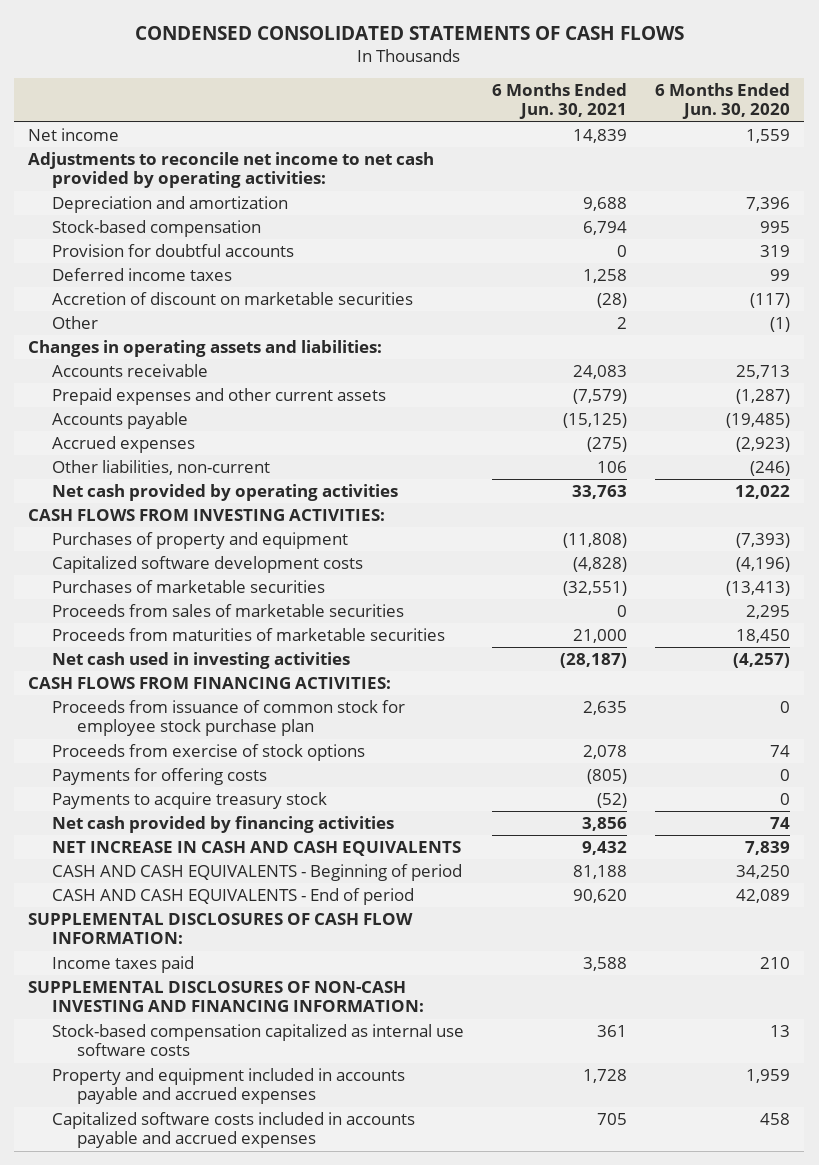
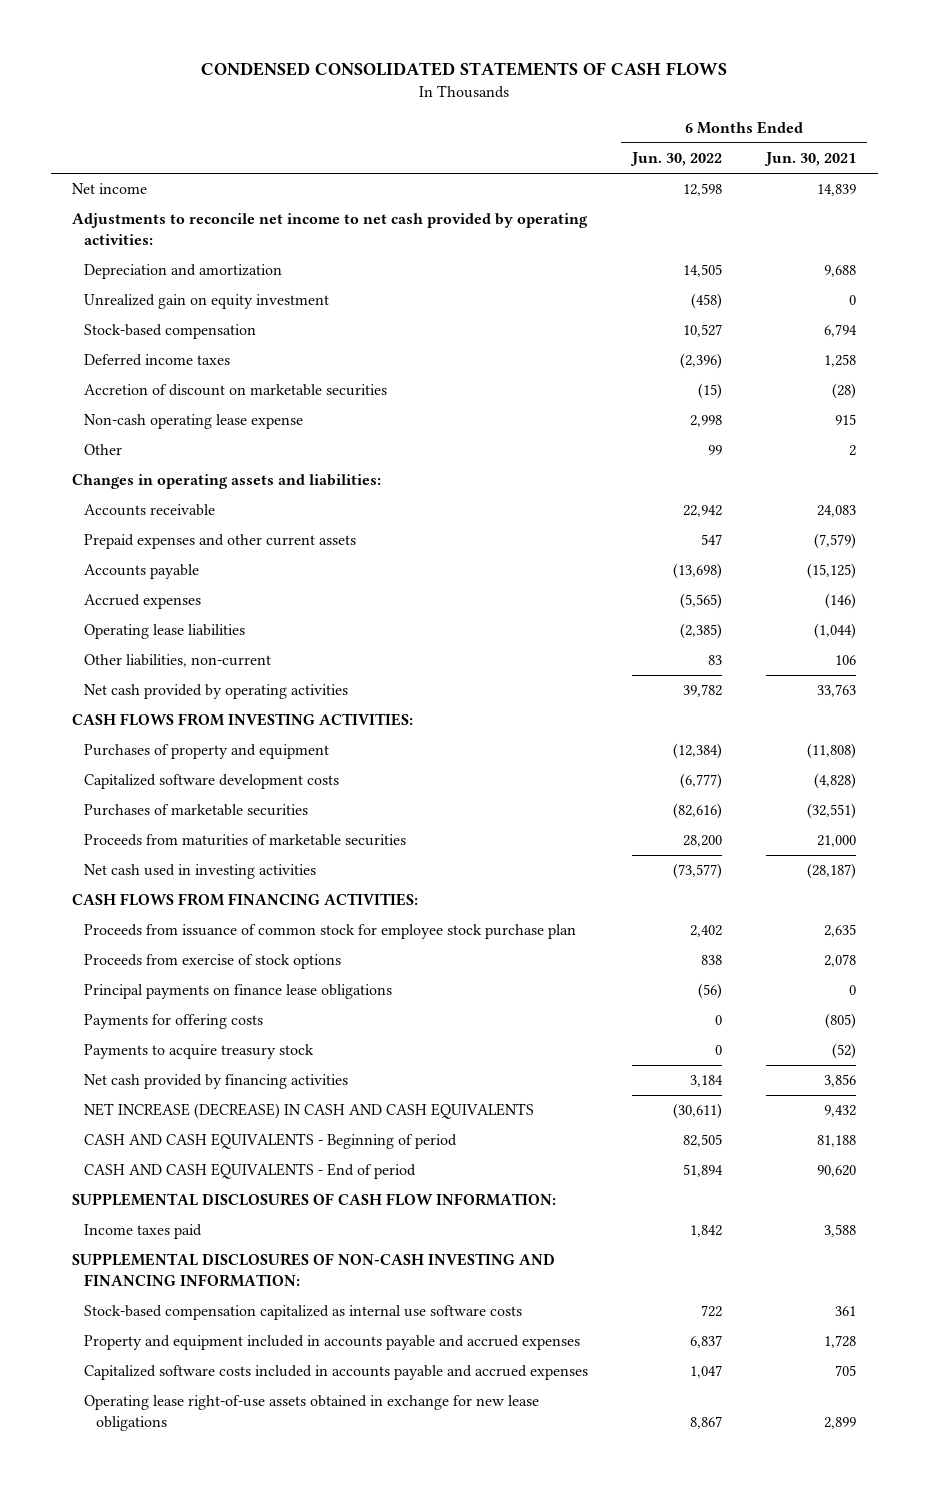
[655,82,791,120] 6 Months Ended Jun. 30, 2020 -> none
none -> [629,152,722,167] Jun. 30, 2022
none -> [84,294,330,310] Unrealized gain on equity investment
[52,243,295,257] Provision for doubtful accounts -> none
none -> [84,414,304,430] Non-cash operating lease expense
[587,436,628,452] (275) -> [824,593,856,610] (146)
none -> [84,624,246,640] Operating lease liabilities
[52,603,405,617] Proceeds from sales of marketable securities -> none
none -> [84,984,393,1000] Principal payments on finance lease obligations
[52,840,462,856] NET INCREASE IN CASH AND CASH EQUIVALENTS -> [84,1103,535,1120] NET INCREASE (DECREASE) IN CASH AND CASH EQUIVALENTS
none -> [84,1395,540,1431] Operating lease right-of-use assets obtained in exchange for new lease obligations

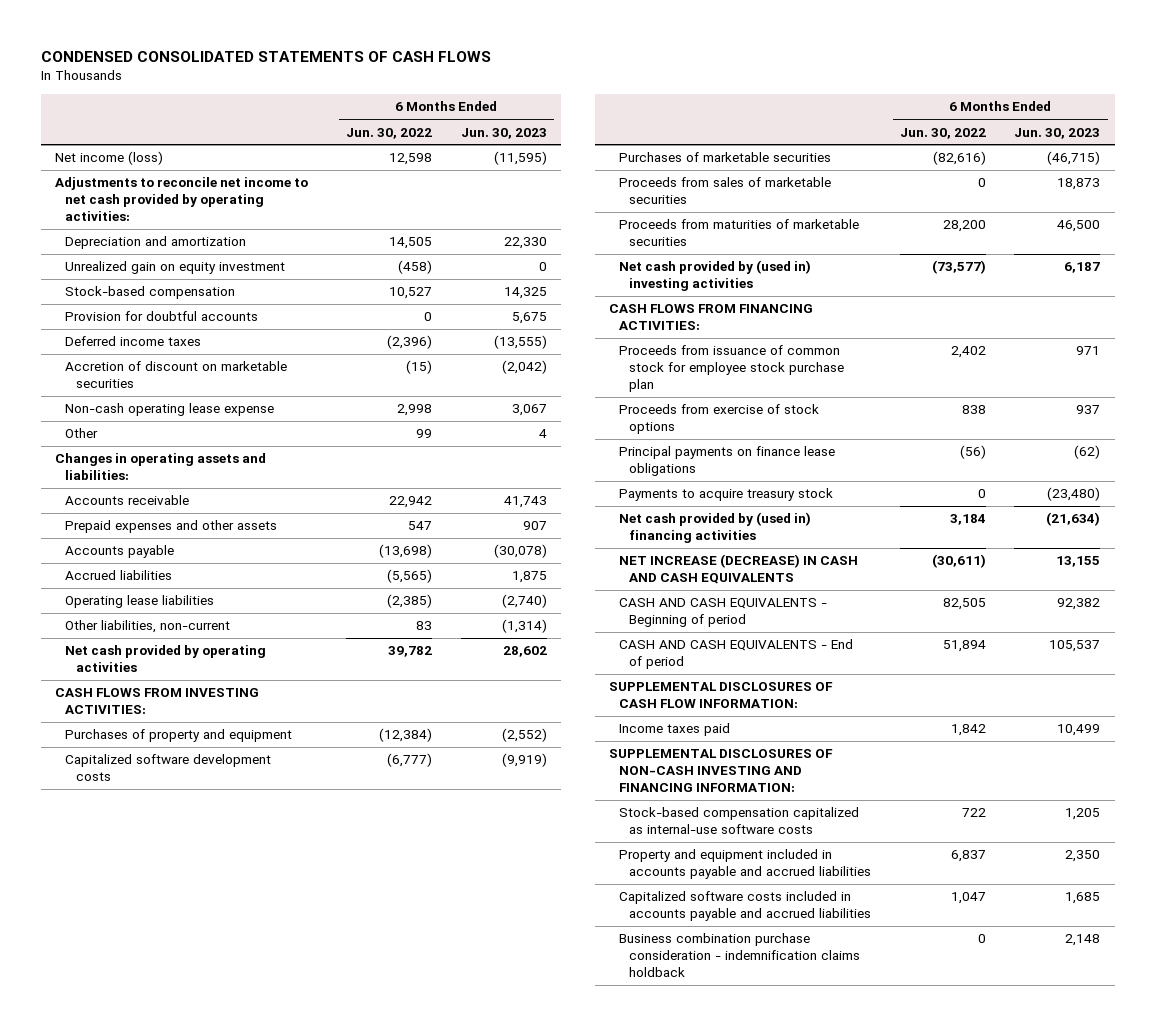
[763,152,856,167] Jun. 30, 2021 -> none
none -> [460,127,547,139] Jun. 30, 2023
[72,183,148,195] Net income -> [55,151,164,166] Net income (loss)
none -> [65,311,259,322] Provision for doubtful accounts
[84,534,357,550] Prepaid expenses and other current assets -> [65,520,278,534] Prepaid expenses and other assets
[84,594,202,610] Accrued expenses -> [65,570,173,581] Accrued liabilities
none -> [619,177,832,205] Proceeds from sales of marketable securities
[84,864,317,880] Net cash used in investing activities -> [619,260,812,292] Net cash provided by (used in) investing activities
[84,1014,264,1030] Payments for offering costs -> none
[84,1074,349,1090] Net cash provided by financing activities -> [619,512,812,544] Net cash provided by (used in) financing activities
[84,1395,540,1431] Operating lease right-of-use assets obtained in exchange for new lease obligations -> none
[84,1305,523,1321] Stock-based compensation capitalized as internal use software costs -> [619,807,860,835] Stock-based compensation capitalized as internal-use software costs
[84,1335,581,1351] Property and equipment included in accounts payable and accrued expenses -> [619,849,872,880] Property and equipment included in accounts payable and accrued liabilities
[84,1365,589,1381] Capitalized software costs included in accounts payable and accrued expenses -> [619,891,872,922] Capitalized software costs included in accounts payable and accrued liabilities
none -> [619,933,861,978] Business combination purchase consideration - indemnification claims holdback

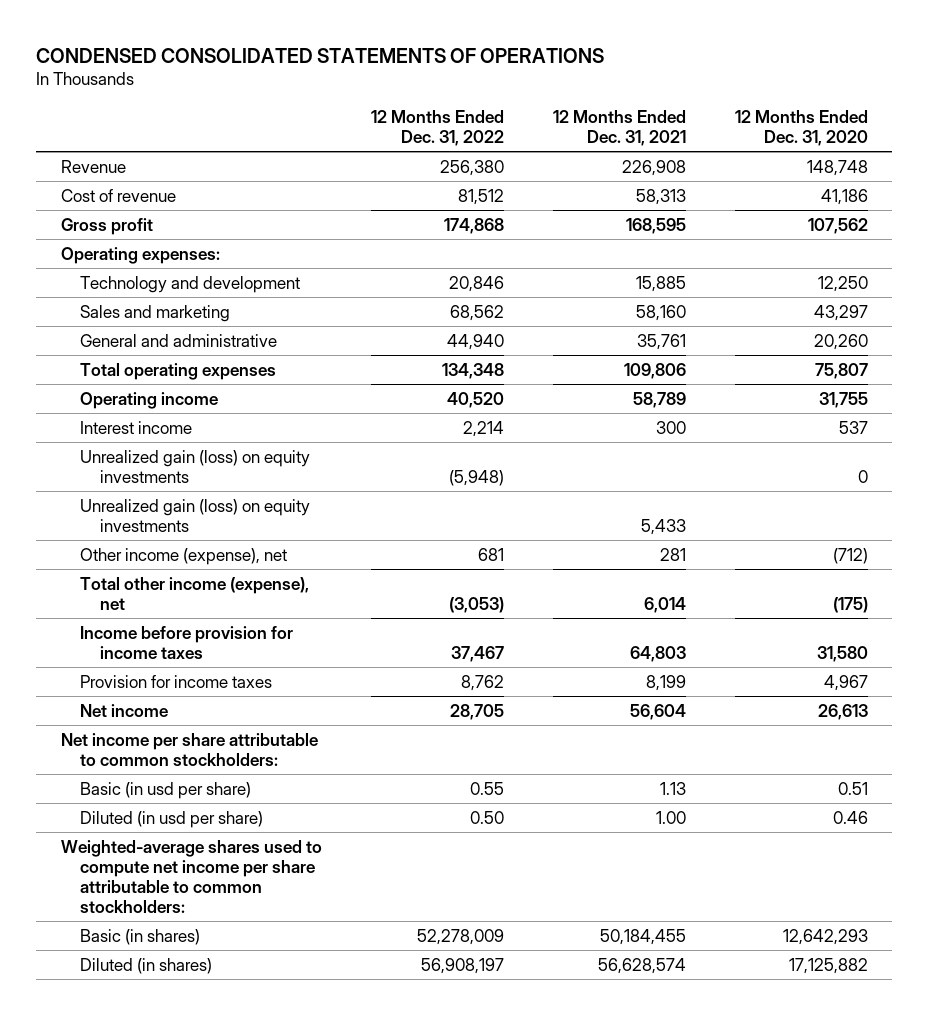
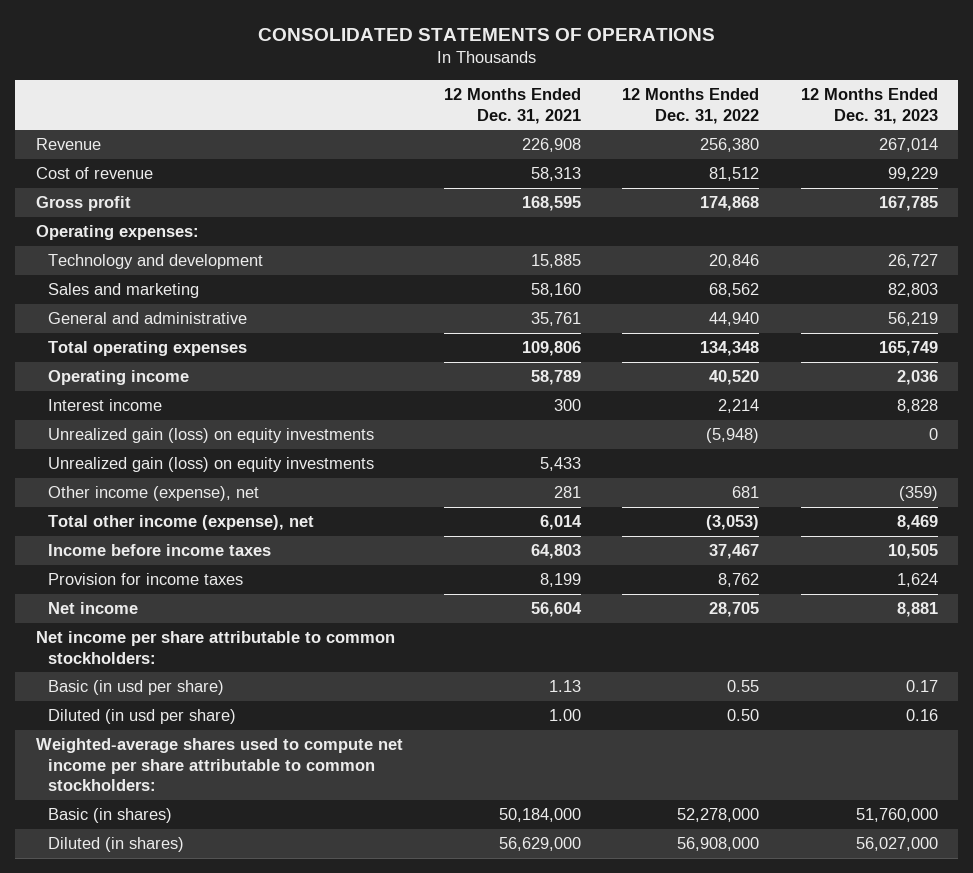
[36,47,605,63] CONDENSED CONSOLIDATED STATEMENTS OF OPERATIONS -> [257,27,715,41] CONSOLIDATED STATEMENTS OF OPERATIONS
[734,109,868,146] 12 Months Ended Dec. 31, 2020 -> none
none -> [800,88,938,124] 12 Months Ended Dec. 31, 2023
[80,625,294,659] Income before provision for income taxes -> [48,544,272,557] Income before income taxes
[416,928,504,945] 52,278,009 -> [677,808,760,823] 52,278,000
[599,928,686,945] 50,184,455 -> [499,808,582,823] 50,184,000
[420,957,504,974] 56,908,197 -> [677,837,760,852] 56,908,000
[597,957,686,974] 56,628,574 -> [499,837,582,852] 56,629,000

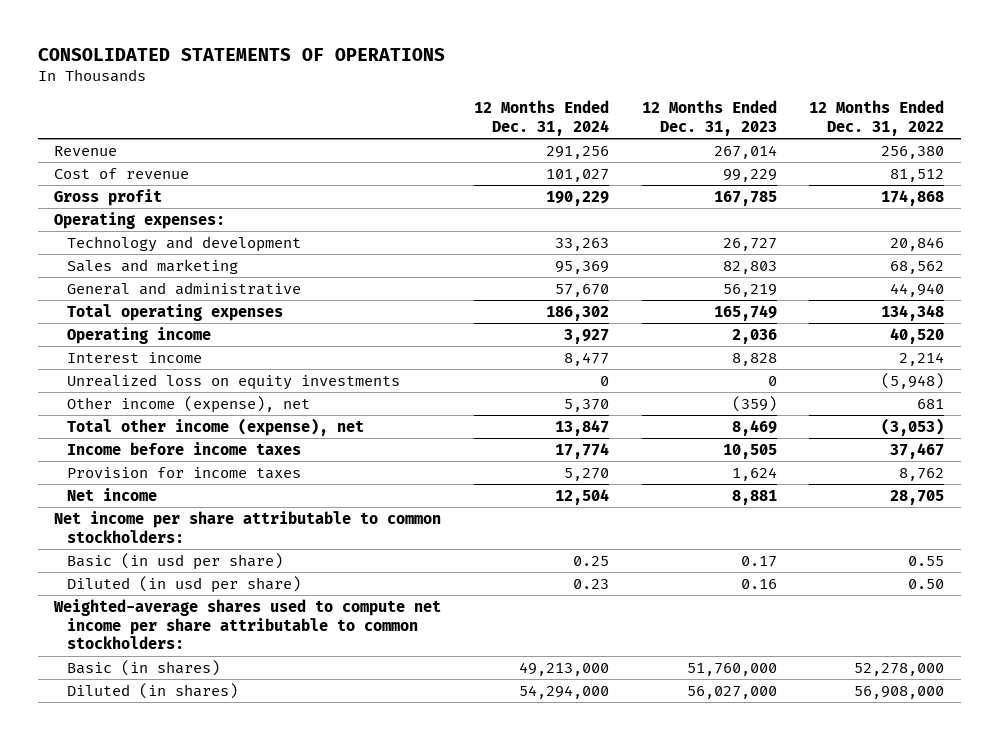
[444,88,582,124] 12 Months Ended Dec. 31, 2021 -> none
none -> [473,100,609,136] 12 Months Ended Dec. 31, 2024
[48,457,375,473] Unrealized gain (loss) on equity investments -> none
[48,428,375,444] Unrealized gain (loss) on equity investments -> [67,373,401,390] Unrealized loss on equity investments

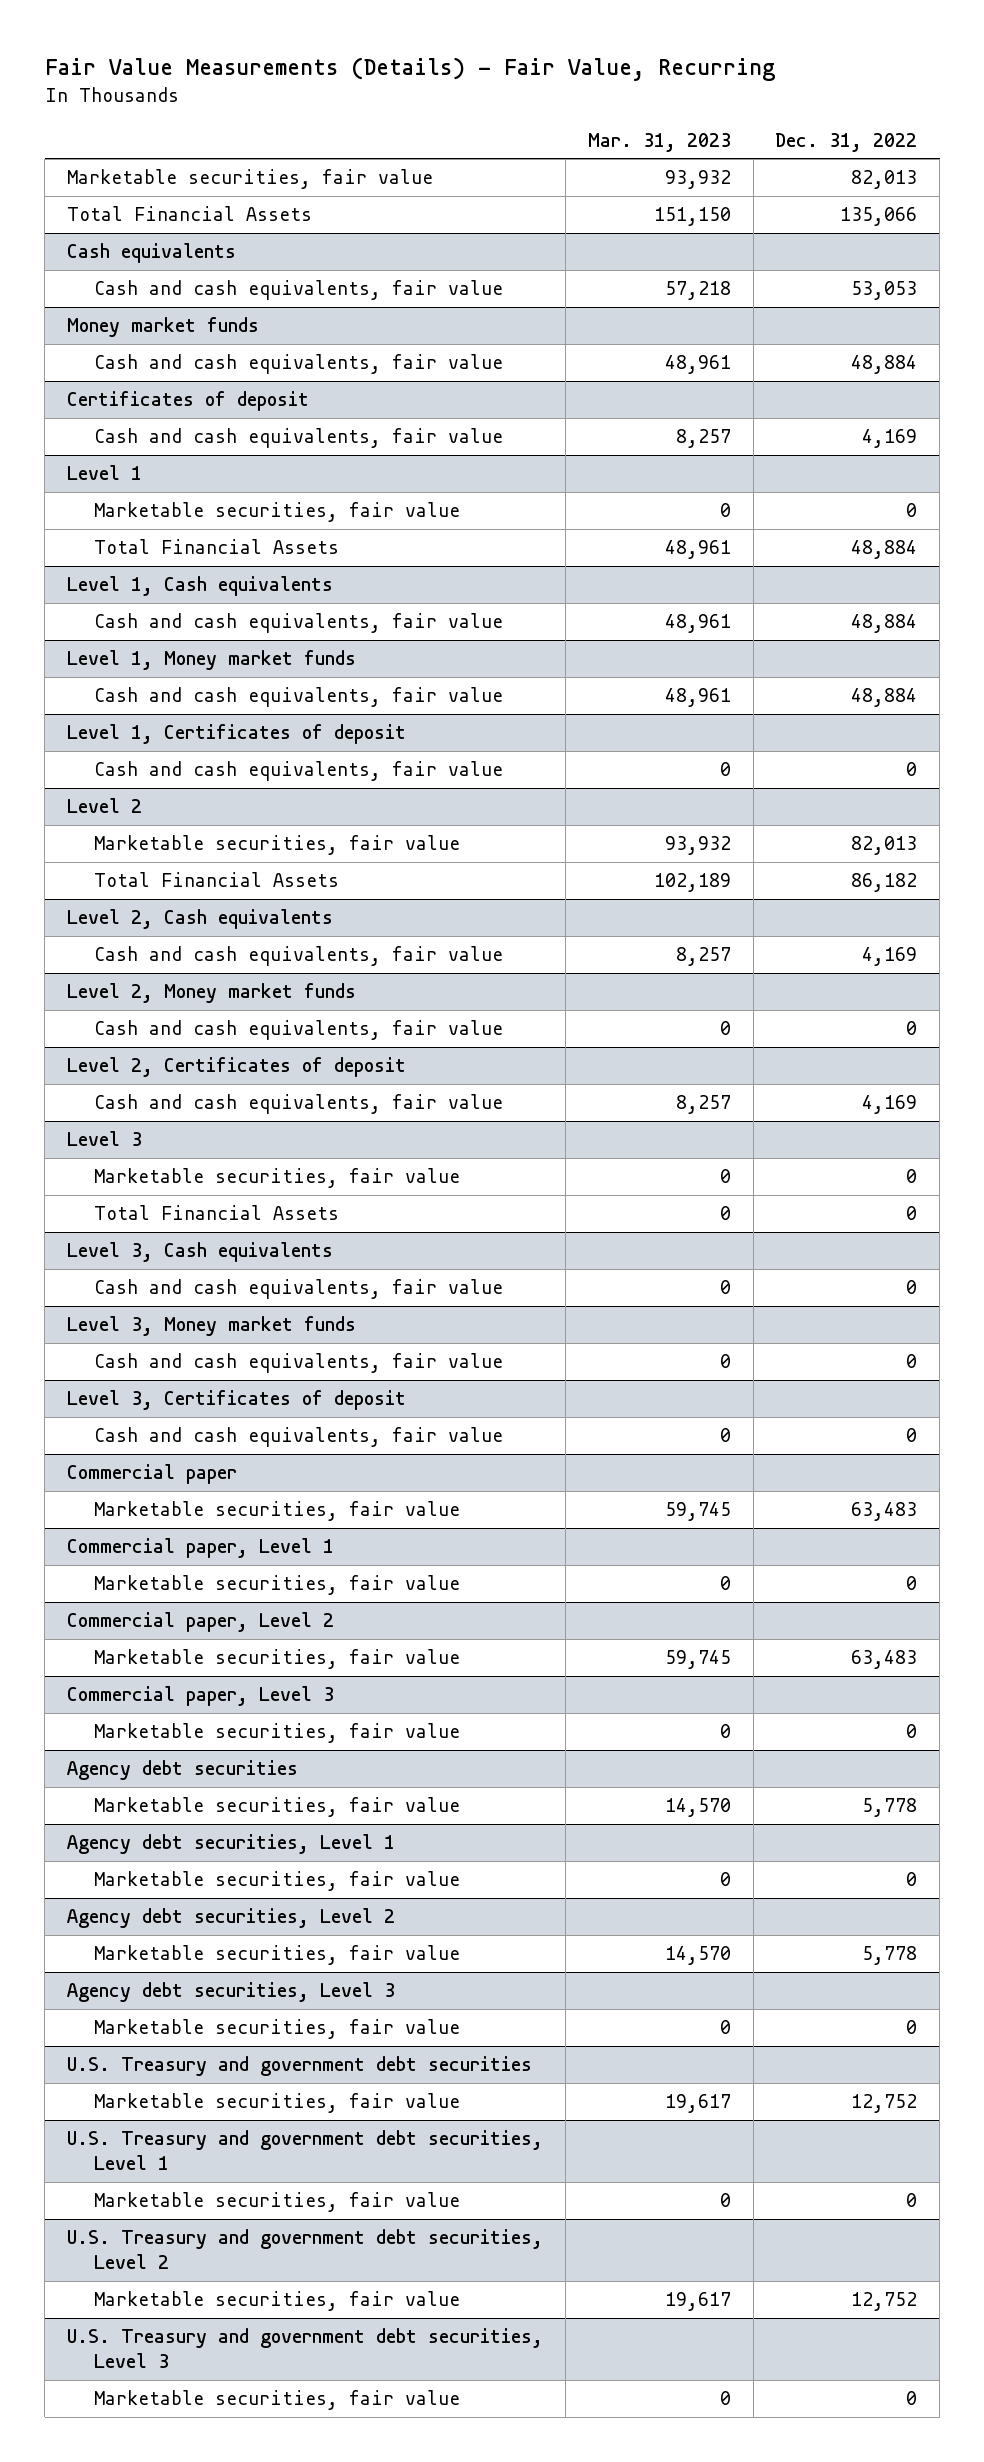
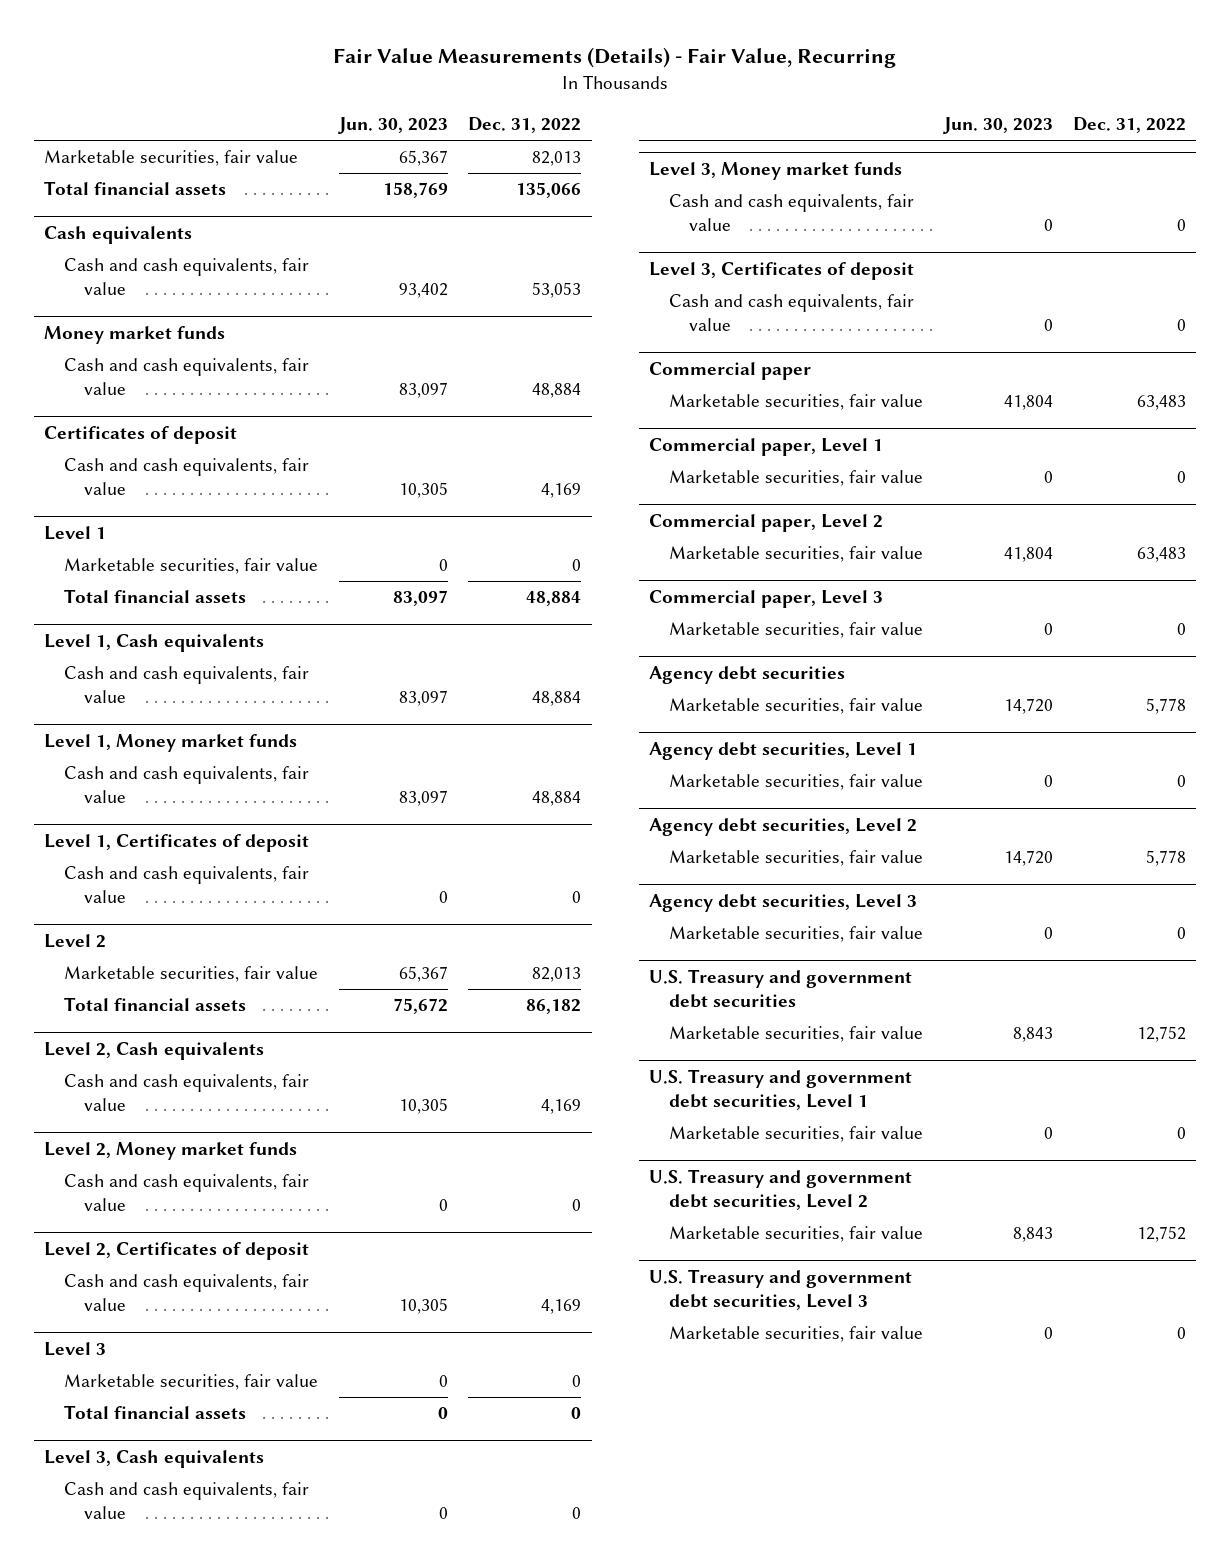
[587,132,731,152] Mar. 31, 2023 -> none
none -> [337,117,448,135] Jun. 30, 2023
[66,206,312,222] Total Financial Assets -> [44,181,227,196] Total financial assets
[94,539,340,555] Total Financial Assets -> [64,589,247,604] Total financial assets
[94,872,340,888] Total Financial Assets -> [64,997,247,1012] Total financial assets
[94,1205,340,1221] Total Financial Assets -> [64,1405,247,1420] Total financial assets

